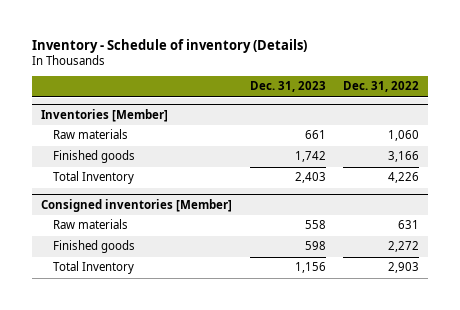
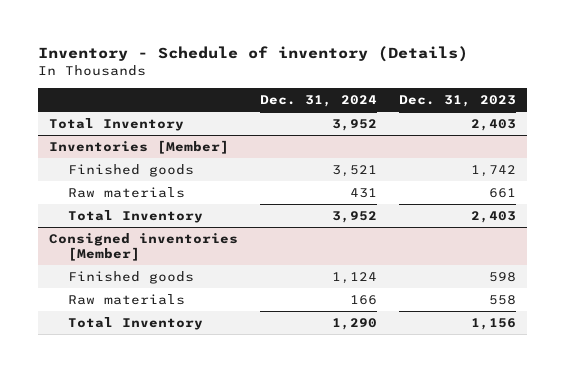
[343,81,420,93] Dec. 31, 2022 -> none
none -> [260,95,378,108] Dec. 31, 2024
none -> [49,118,185,132] Total Inventory
[53,129,129,140] Raw materials -> [67,187,185,199] Raw materials
[53,219,129,230] Raw materials -> [67,294,185,306] Raw materials

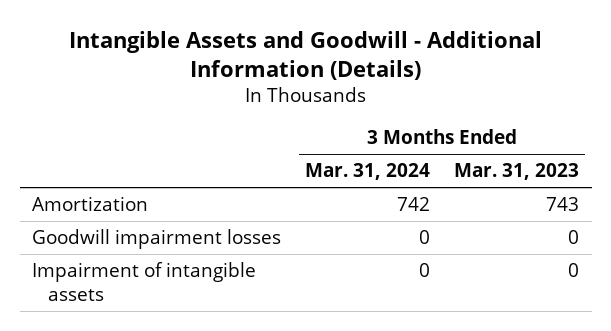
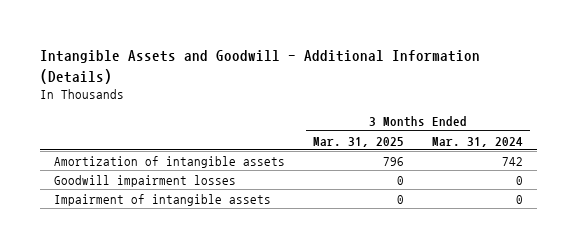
[454,163,580,181] Mar. 31, 2023 -> none
none -> [312,136,404,147] Mar. 31, 2025
[31,196,148,212] Amortization -> [53,155,285,168] Amortization of intangible assets

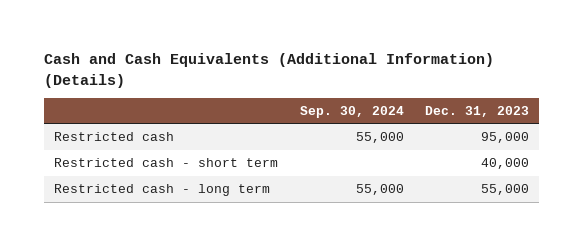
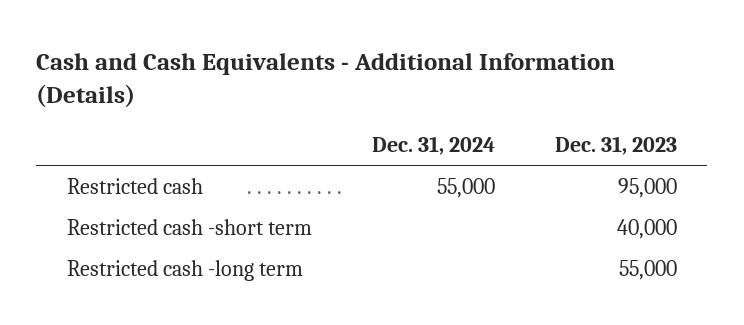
[43,53,494,88] Cash and Cash Equivalents (Additional Information) (Details) -> [36,52,616,109] Cash and Cash Equivalents - Additional Information (Details)
[299,105,404,118] Sep. 30, 2024 -> none
none -> [371,136,495,156] Dec. 31, 2024
[54,158,279,168] Restricted cash - short term -> [66,218,312,235] Restricted cash -short term
[54,184,271,197] Restricted cash - long term -> [66,259,303,281] Restricted cash -long term

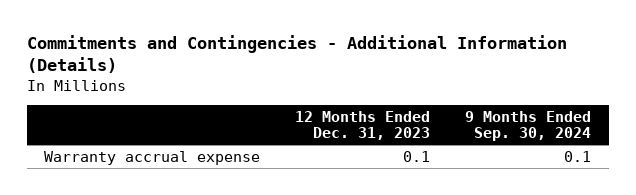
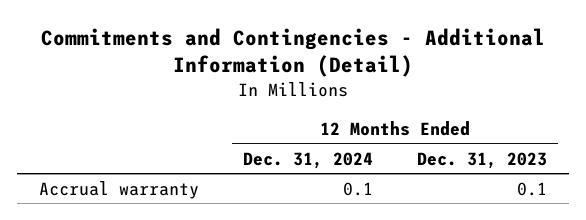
[26,35,567,74] Commitments and Contingencies - Additional Information (Details) -> [41,27,546,78] Commitments and Contingencies - Additional Information (Detail)
[465,110,592,142] 9 Months Ended Sep. 30, 2024 -> none
none -> [243,151,374,169] Dec. 31, 2024
[44,150,261,165] Warranty accrual expense -> [39,180,200,199] Accrual warranty

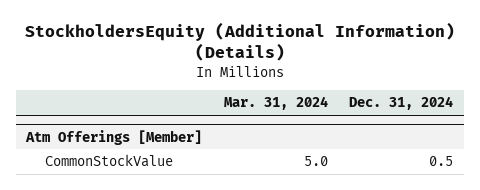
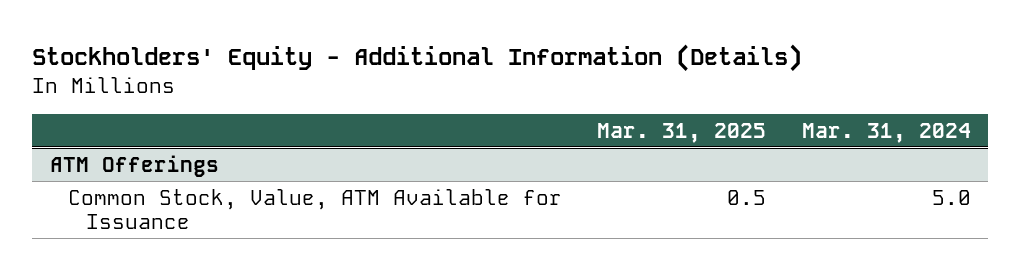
[24,21,455,62] StockholdersEquity (Additional Information) (Details) -> [32,43,803,72] Stockholders' Equity - Additional Information (Details)
[349,96,454,111] Dec. 31, 2024 -> none
none -> [597,122,767,143] Mar. 31, 2025
[25,129,203,145] Atm Offerings [Member] -> [49,154,219,177] ATM Offerings
[44,154,173,168] CommonStockValue -> [67,188,562,229] Common Stock, Value, ATM Available for Issuance

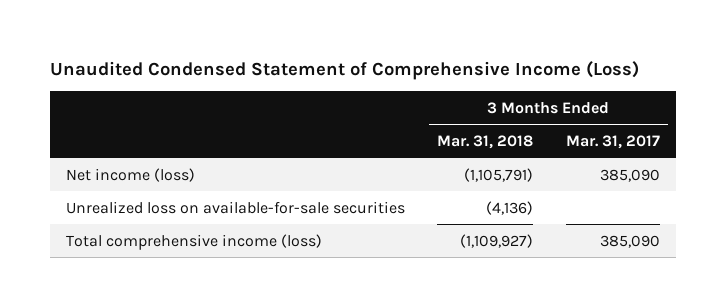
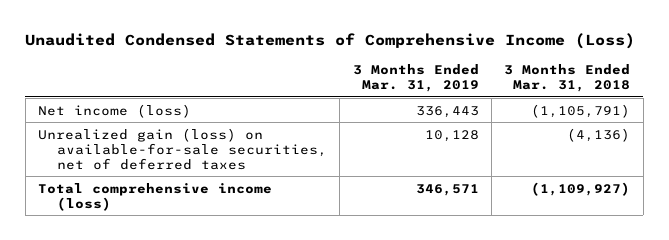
[49,60,639,80] Unaudited Condensed Statement of Comprehensive Income (Loss) -> [25,32,636,49] Unaudited Condensed Statements of Comprehensive Income (Loss)
[565,134,660,149] Mar. 31, 2017 -> none
none -> [352,64,479,93] 3 Months Ended Mar. 31, 2019
[65,200,405,214] Unrealized loss on available-for-sale securities -> [38,127,327,170] Unrealized gain (loss) on available-for-sale securities, net of deferred taxes

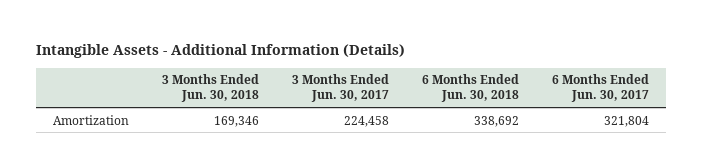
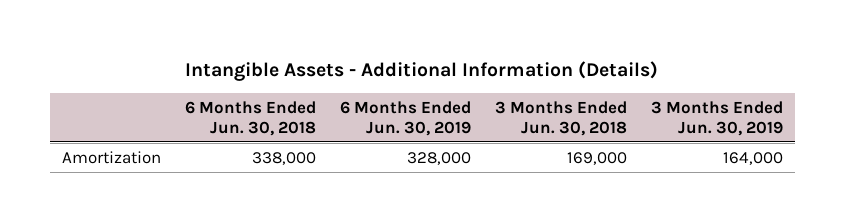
[292,74,390,103] 3 Months Ended Jun. 30, 2017 -> none
[552,74,650,103] 6 Months Ended Jun. 30, 2017 -> none
none -> [339,101,471,136] 6 Months Ended Jun. 30, 2019
none -> [650,101,783,136] 3 Months Ended Jun. 30, 2019
[214,115,260,127] 169,346 -> [566,151,627,165] 169,000
[474,115,520,127] 338,692 -> [251,151,316,165] 338,000

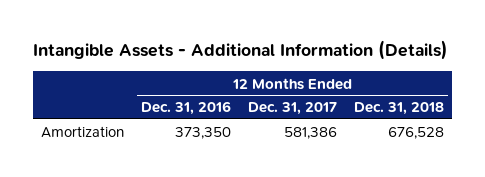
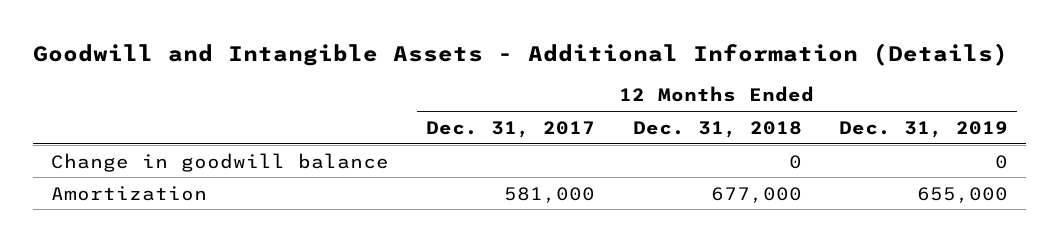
[32,40,448,61] Intangible Assets - Additional Information (Details) -> [32,42,1008,66] Goodwill and Intangible Assets - Additional Information (Details)
[141,101,232,116] Dec. 31, 2016 -> none
none -> [838,120,1008,138] Dec. 31, 2019
none -> [51,152,390,172] Change in goodwill balance
[284,127,338,140] 581,386 -> [504,186,596,203] 581,000
[387,127,444,140] 676,528 -> [710,186,802,203] 677,000

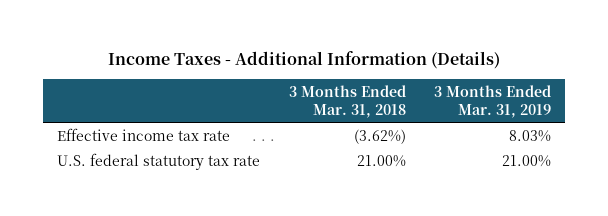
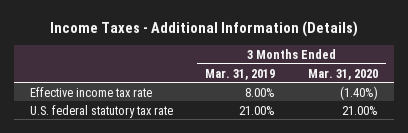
[288,84,406,118] 3 Months Ended Mar. 31, 2018 -> none
none -> [307,68,378,80] Mar. 31, 2020
[508,129,551,142] 8.03% -> [245,87,276,97] 8.00%

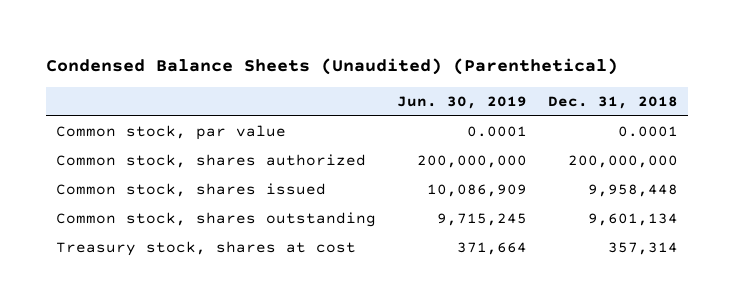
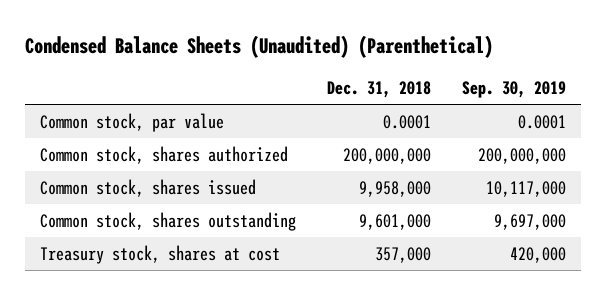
[396,96,527,110] Jun. 30, 2019 -> none
none -> [461,81,566,99] Sep. 30, 2019
[587,184,678,198] 9,958,448 -> [358,181,431,198] 9,958,000
[587,213,678,227] 9,601,134 -> [358,214,431,231] 9,601,000
[607,242,678,256] 357,314 -> [374,247,431,264] 357,000

